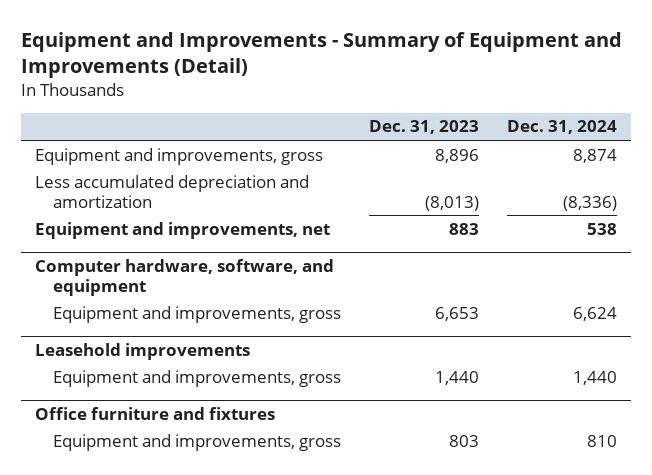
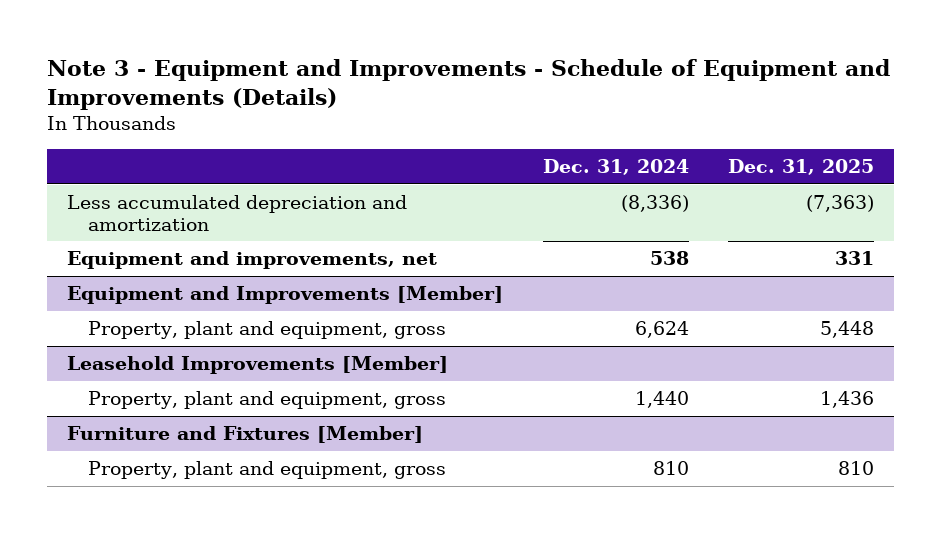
[20,31,622,79] Equipment and Improvements - Summary of Equipment and Improvements (Detail) -> [47,59,891,110] Note 3 - Equipment and Improvements - Schedule of Equipment and Improvements (Details)
[369,120,480,135] Dec. 31, 2023 -> none
none -> [728,159,875,176] Dec. 31, 2025
[34,147,323,165] Equipment and improvements, gross -> none
[34,258,334,296] Computer hardware, software, and equipment -> none
none -> [67,286,504,305] Equipment and Improvements [Member]
[53,305,342,323] Equipment and improvements, gross -> [88,321,447,340] Property, plant and equipment, gross
[34,342,250,360] Leasehold improvements -> [67,356,449,375] Leasehold Improvements [Member]
[53,369,342,387] Equipment and improvements, gross -> [88,391,447,410] Property, plant and equipment, gross
[34,406,275,420] Office furniture and fixtures -> [67,426,424,444] Furniture and Fixtures [Member]
[53,433,342,451] Equipment and improvements, gross -> [88,461,447,480] Property, plant and equipment, gross

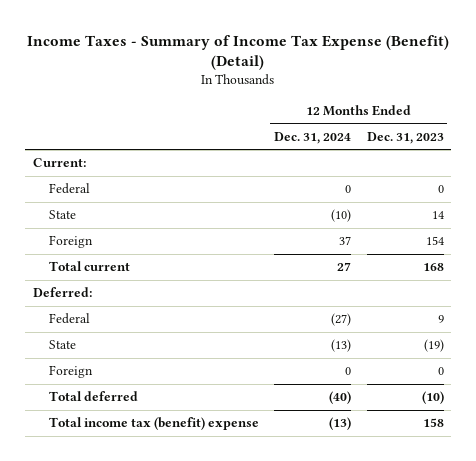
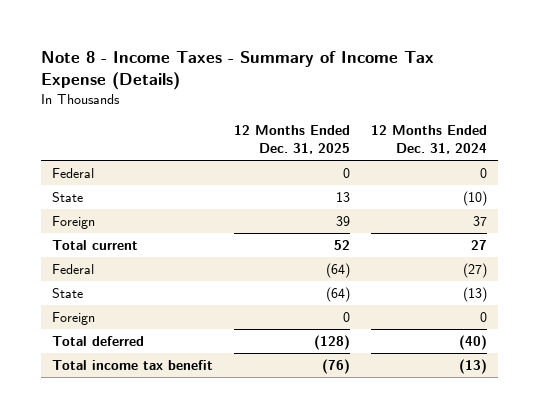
[27,34,450,71] Income Taxes - Summary of Income Tax Expense (Benefit) (Detail) -> [41,51,435,91] Note 8 - Income Taxes - Summary of Income Tax Expense (Details)
[366,131,444,144] Dec. 31, 2023 -> none
none -> [233,125,350,155] 12 Months Ended Dec. 31, 2025
[32,158,86,168] Current: -> none
[32,287,92,298] Deferred: -> none
[48,417,259,431] Total income tax (benefit) expense -> [51,359,213,370] Total income tax benefit

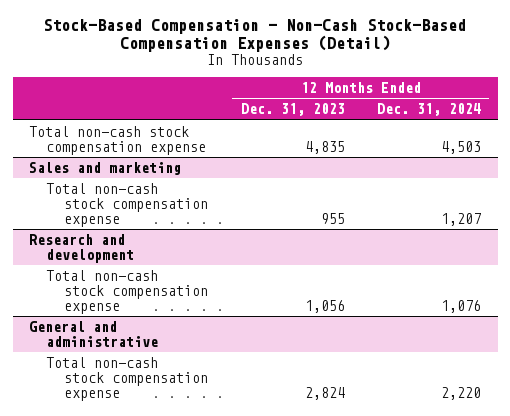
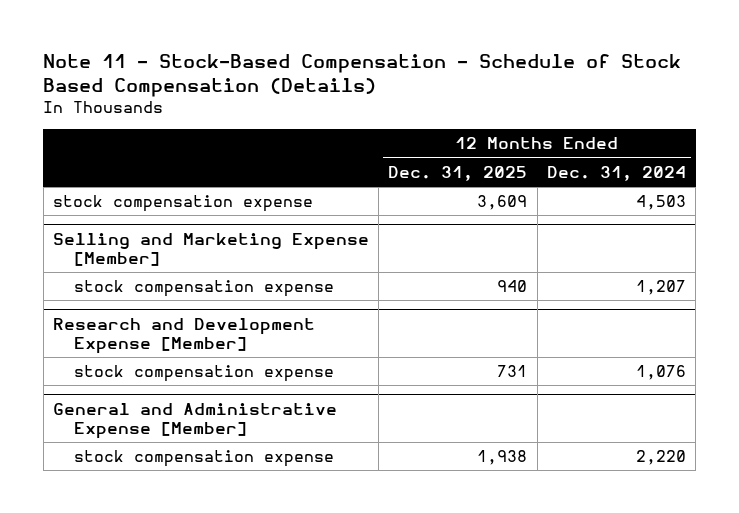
[43,18,467,53] Stock-Based Compensation - Non-Cash Stock-Based Compensation Expenses (Detail) -> [43,53,682,98] Note 11 - Stock-Based Compensation - Schedule of Stock Based Compensation (Details)
[240,103,345,117] Dec. 31, 2023 -> none
none -> [388,165,528,181] Dec. 31, 2025
[28,162,181,176] Sales and marketing -> none
[28,126,207,155] Total non-cash stock compensation expense -> [52,195,313,213] stock compensation expense
none -> [52,232,369,266] Selling and Marketing Expense [Member]
[46,183,208,227] Total non-cash stock compensation expense -> [74,280,335,298] stock compensation expense
[28,234,135,263] Research and development -> [52,317,315,354] Research and Development Expense [Member]
[46,270,208,314] Total non-cash stock compensation expense -> [74,365,335,383] stock compensation expense
[28,321,159,347] General and administrative -> [52,402,337,439] General and Administrative Expense [Member]
[46,357,208,401] Total non-cash stock compensation expense -> [74,450,335,468] stock compensation expense

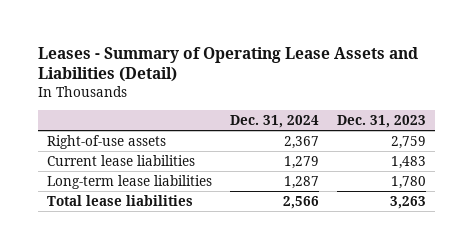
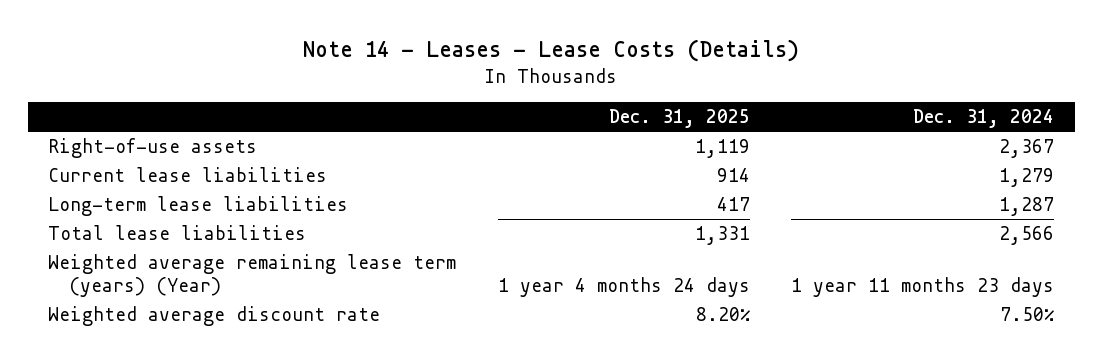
[38,46,419,83] Leases - Summary of Operating Lease Assets and Liabilities (Detail) -> [303,39,800,63] Note 14 - Leases - Lease Costs (Details)
[336,115,426,129] Dec. 31, 2023 -> none
none -> [608,109,750,129] Dec. 31, 2025
none -> [48,254,457,298] Weighted average remaining lease term (years) (Year)
none -> [48,306,381,327] Weighted average discount rate

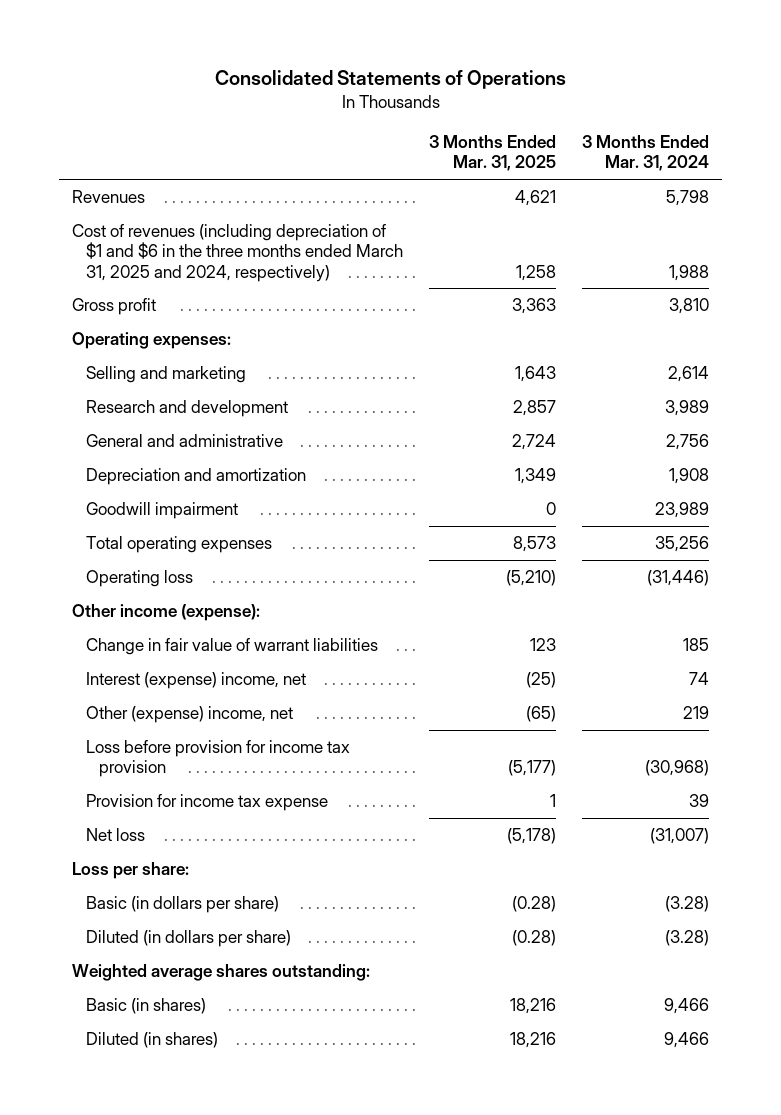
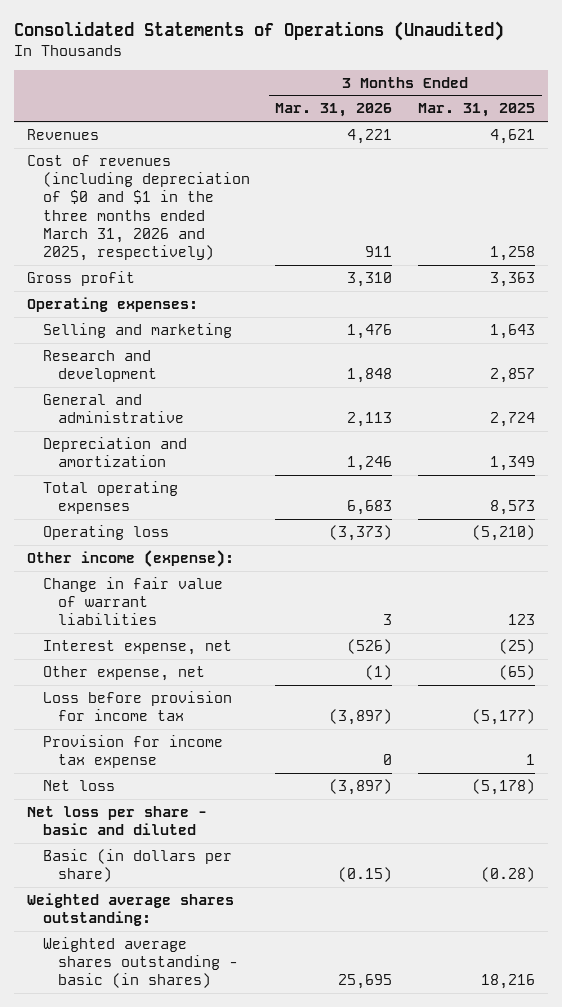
[214,70,566,90] Consolidated Statements of Operations -> [13,21,504,42] Consolidated Statements of Operations (Unaudited)
[582,135,710,172] 3 Months Ended Mar. 31, 2024 -> none
none -> [275,103,393,118] Mar. 31, 2026
[72,224,403,282] Cost of revenues (including depreciation of $1 and $6 in the three months ended March 31, 2025 and 2024, respectively) -> [26,154,250,262] Cost of revenues (including depreciation of $0 and $1 in the three months ended March 31, 2026 and 2025, respectively)
[85,502,238,520] Goodwill impairment -> none
[85,672,306,690] Interest (expense) income, net -> [42,639,232,655] Interest expense, net
[85,706,293,724] Other (expense) income, net -> [42,665,205,681] Other expense, net
[85,740,350,778] Loss before provision for income tax provision -> [42,690,232,722] Loss before provision for income tax
[72,862,190,880] Loss per share: -> [26,805,207,836] Net loss per share - basic and diluted
[85,930,291,948] Diluted (in dollars per share) -> none
[85,1032,218,1049] Diluted (in shares) -> none
[85,998,206,1015] Basic (in shares) -> [42,936,239,989] Weighted average shares outstanding - basic (in shares)

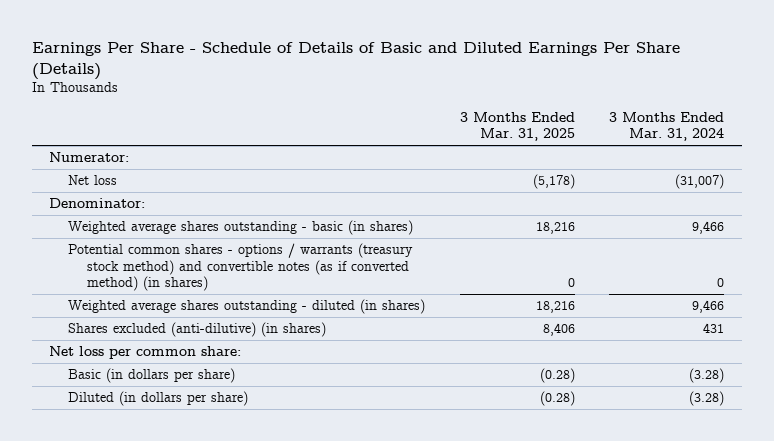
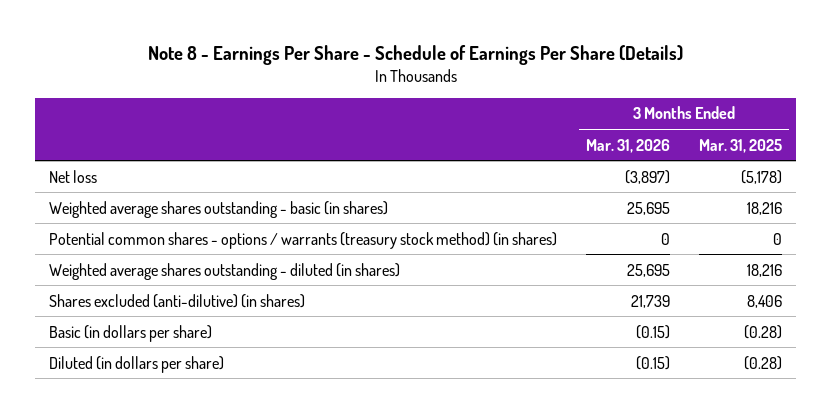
[32,42,681,80] Earnings Per Share - Schedule of Details of Basic and Diluted Earnings Per Share (Details) -> [147,45,683,66] Note 8 - Earnings Per Share - Schedule of Earnings Per Share (Details)
[609,111,725,142] 3 Months Ended Mar. 31, 2024 -> none
none -> [586,138,671,153] Mar. 31, 2026
[49,152,130,163] Numerator: -> none
[49,198,146,209] Denominator: -> none
[68,243,414,292] Potential common shares - options / warrants (treasury stock method) and convertible notes (as if converted method) (in shares) -> [49,231,558,249] Potential common shares - options / warrants (treasury stock method) (in shares)
[49,346,242,360] Net loss per common share: -> none

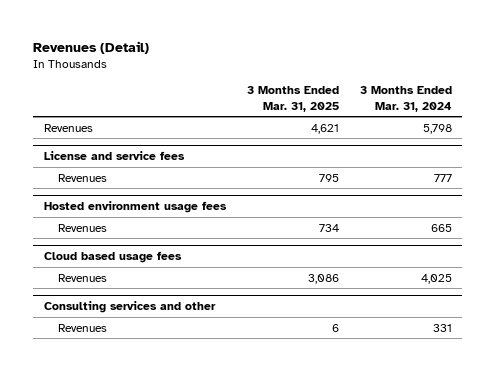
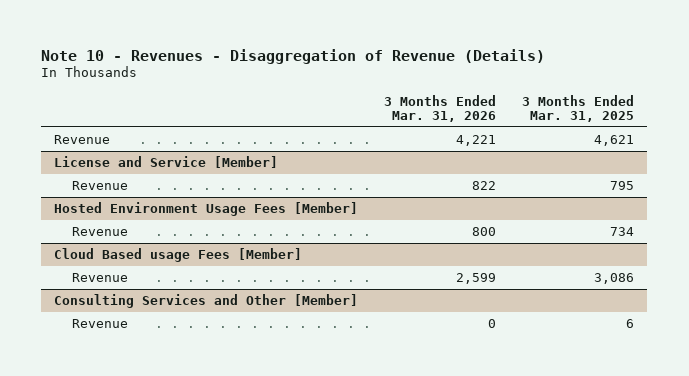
[33,40,150,54] Revenues (Detail) -> [41,48,546,64] Note 10 - Revenues - Disaggregation of Revenue (Details)
[359,86,452,112] 3 Months Ended Mar. 31, 2024 -> none
none -> [384,94,497,123] 3 Months Ended Mar. 31, 2026
[58,323,108,332] Revenues -> none
[43,123,93,132] Revenues -> [54,134,111,144] Revenue
[43,151,185,161] License and service fees -> [54,155,279,168] License and Service [Member]
[58,173,108,182] Revenues -> [72,180,129,190] Revenue
[43,201,227,214] Hosted environment usage fees -> [54,201,359,216] Hosted Environment Usage Fees [Member]
[58,223,108,232] Revenues -> [72,226,129,236] Revenue
[43,251,182,264] Cloud based usage fees -> [54,247,303,262] Cloud Based usage Fees [Member]
[58,273,108,282] Revenues -> [72,272,129,282] Revenue
[43,301,216,314] Consulting services and other -> [54,293,359,308] Consulting Services and Other [Member]
none -> [72,318,129,328] Revenue

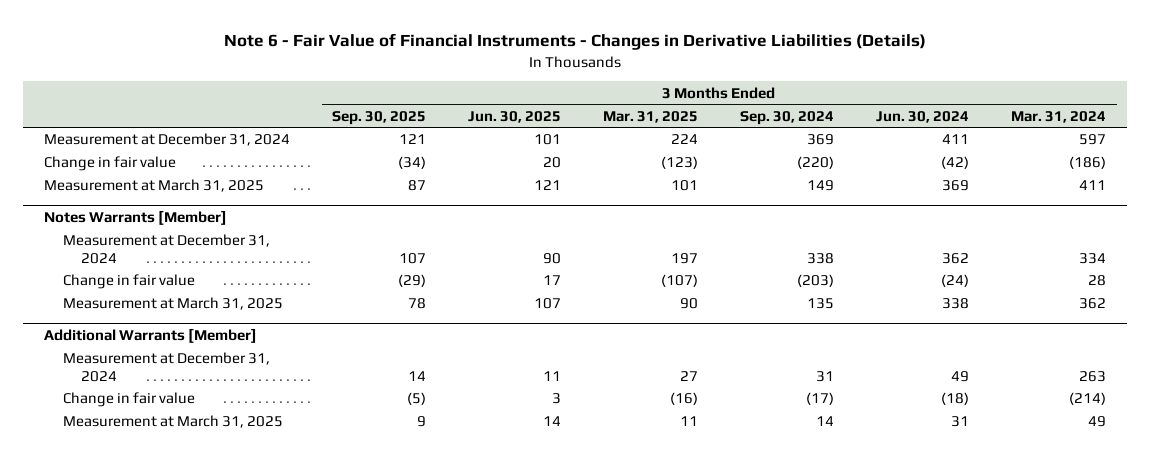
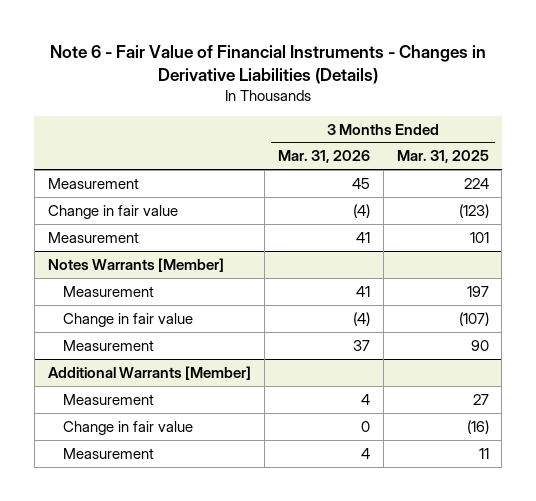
[332,110,427,125] Sep. 30, 2025 -> none
[468,110,562,123] Jun. 30, 2025 -> none
[740,110,835,125] Sep. 30, 2024 -> none
[876,110,970,123] Jun. 30, 2024 -> none
[1011,110,1107,123] Mar. 31, 2024 -> none
none -> [277,150,370,164] Mar. 31, 2026
[44,133,291,147] Measurement at December 31, 2024 -> [47,177,139,189] Measurement
[44,179,265,193] Measurement at March 31, 2025 -> [47,231,139,243] Measurement
[62,234,270,264] Measurement at December 31, 2024 -> [63,285,155,297] Measurement
[62,297,283,311] Measurement at March 31, 2025 -> [63,339,155,351] Measurement
[62,352,270,382] Measurement at December 31, 2024 -> [63,393,155,405] Measurement
[62,415,283,429] Measurement at March 31, 2025 -> [63,447,155,459] Measurement

